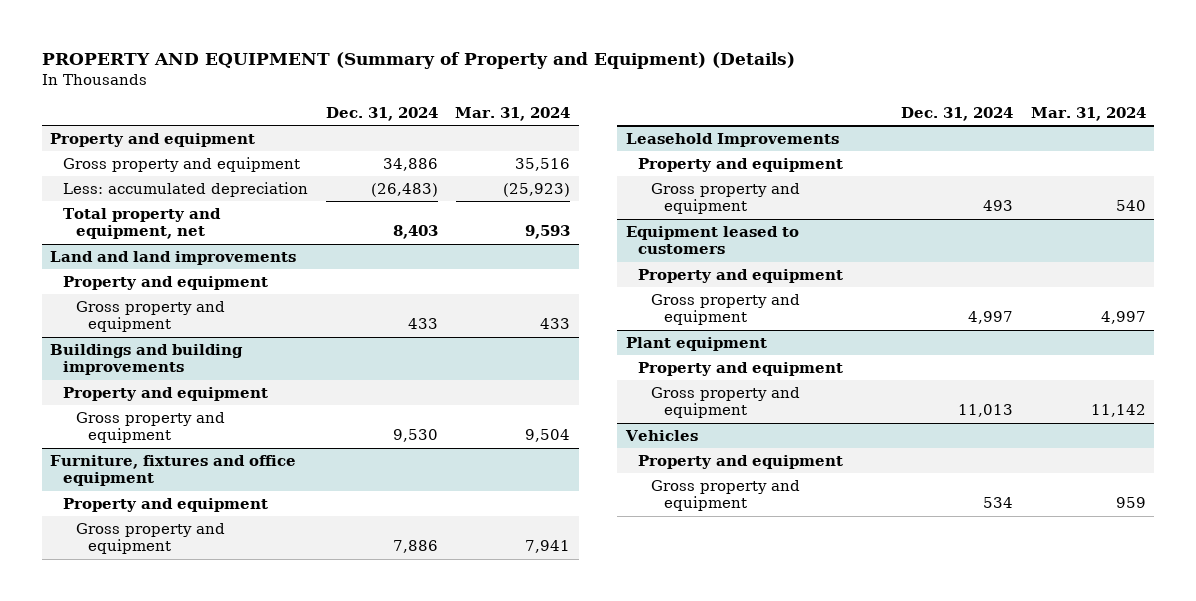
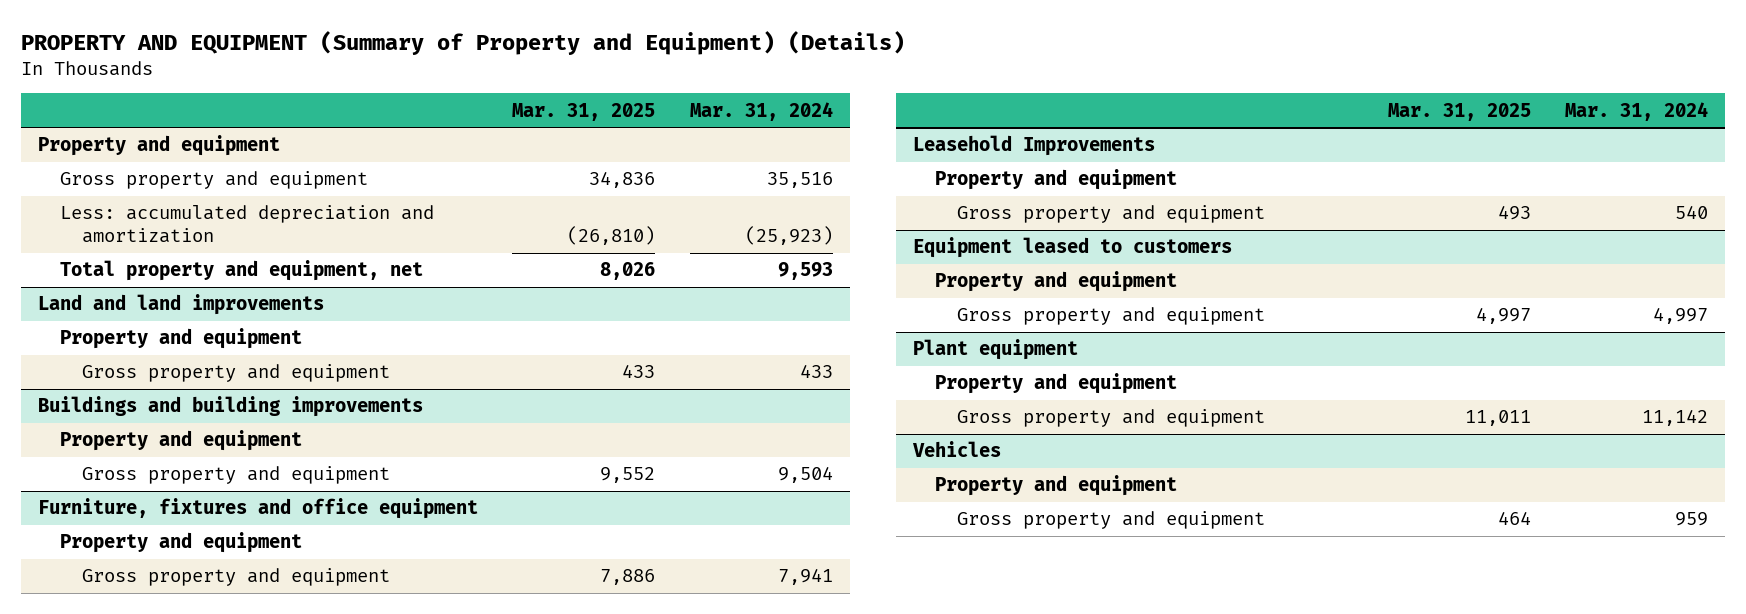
[325,107,438,122] Dec. 31, 2024 -> none
none -> [512,102,656,121] Mar. 31, 2025
[63,182,309,198] Less: accumulated depreciation -> [60,205,435,244] Less: accumulated depreciation and amortization

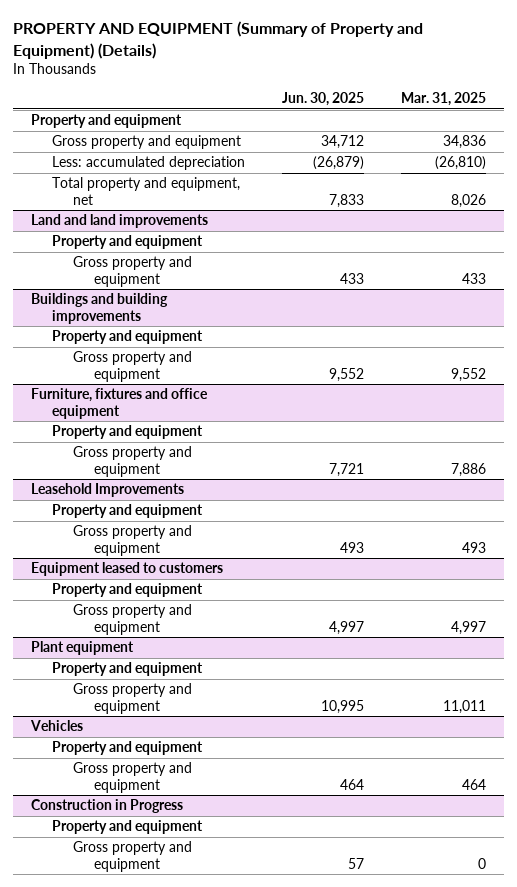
[689,101,833,121] Mar. 31, 2024 -> none
none -> [281,92,364,107] Jun. 30, 2025
[60,205,435,244] Less: accumulated depreciation and amortization -> [51,156,245,171] Less: accumulated depreciation
none -> [31,799,184,814] Construction in Progress
none -> [51,820,203,835] Property and equipment
none -> [72,841,192,873] Gross property and equipment

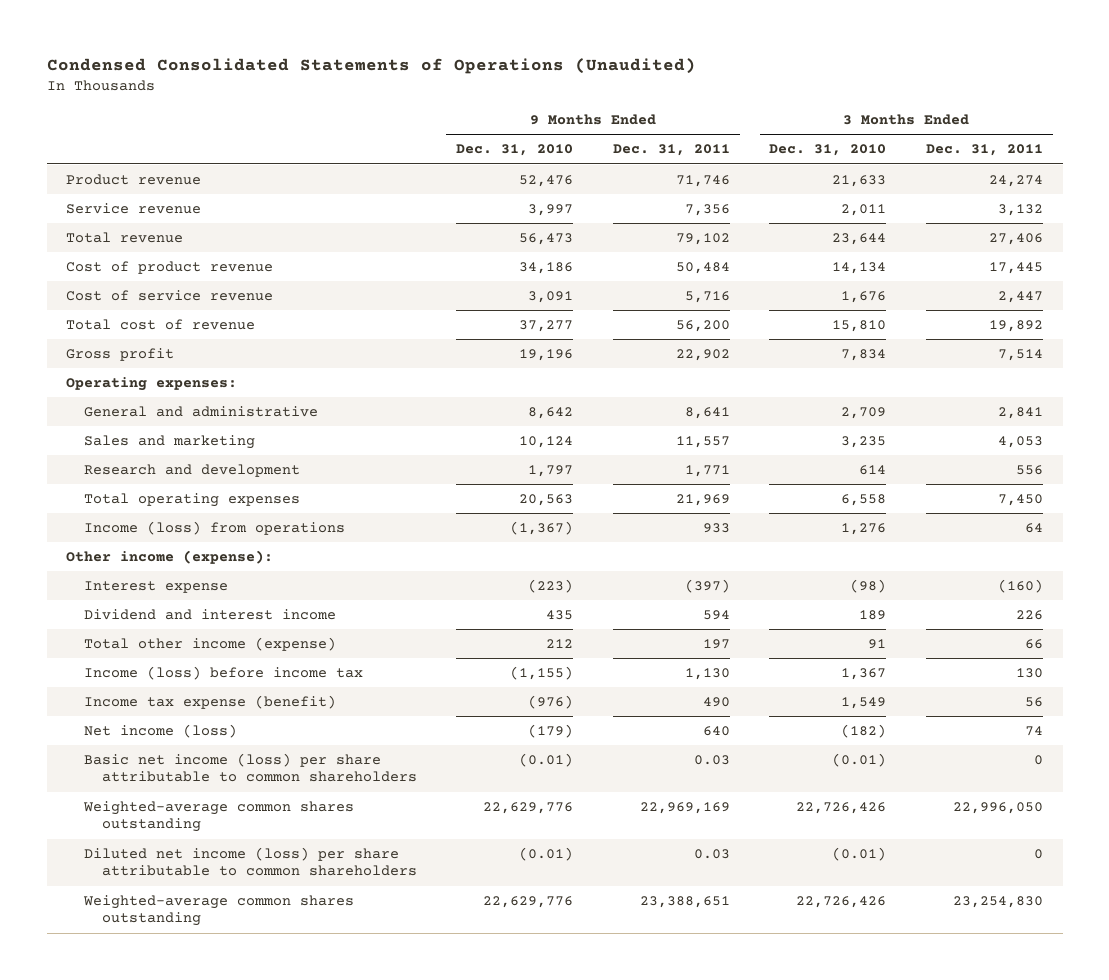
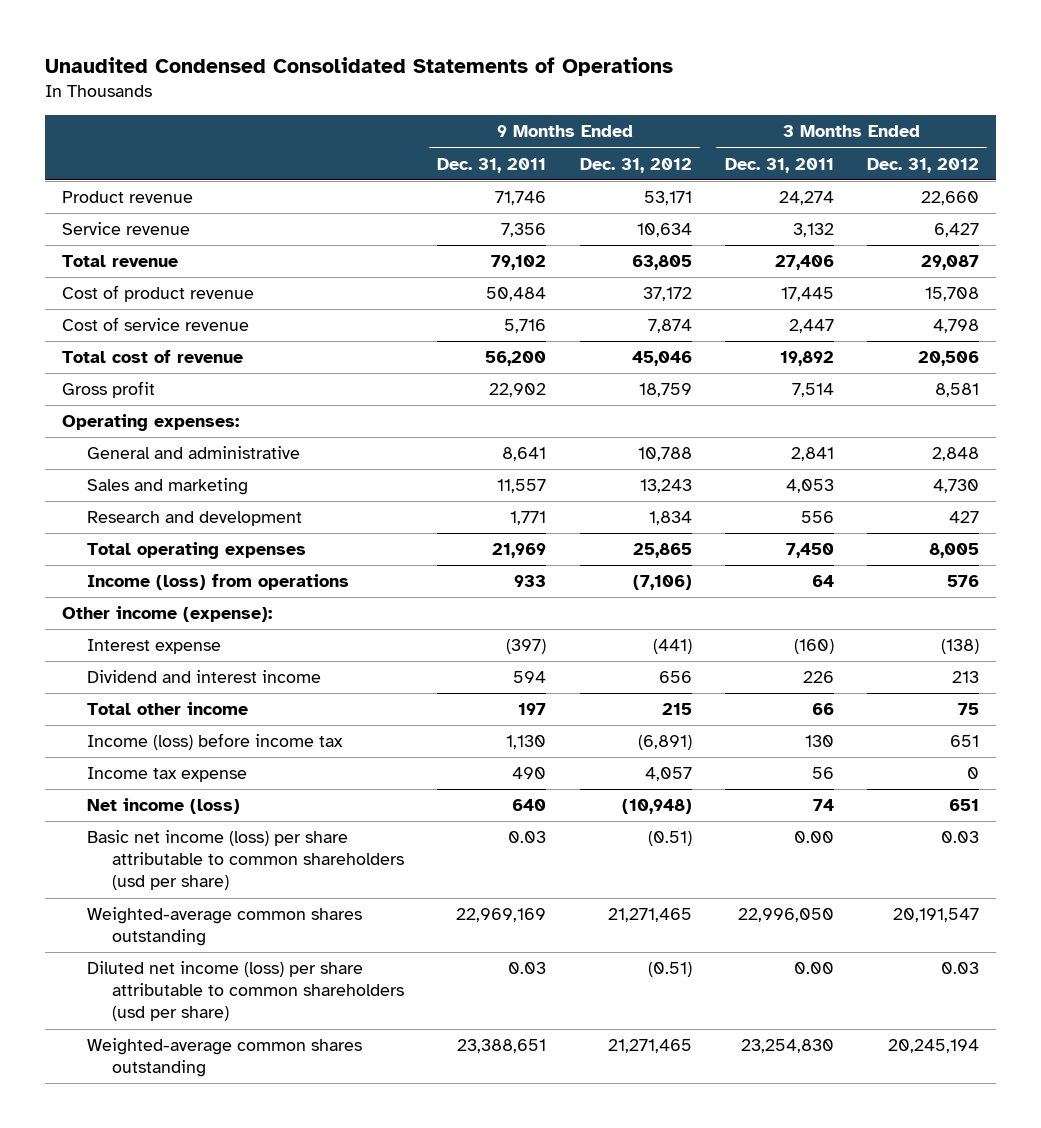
[46,58,696,75] Condensed Consolidated Statements of Operations (Unaudited) -> [45,57,674,77] Unaudited Condensed Consolidated Statements of Operations
[456,144,574,157] Dec. 31, 2010 -> none
[769,144,887,157] Dec. 31, 2010 -> none
none -> [579,157,692,173] Dec. 31, 2012
none -> [866,157,979,173] Dec. 31, 2012
[84,636,337,651] Total other income (expense) -> [87,702,249,716] Total other income
[84,694,337,709] Income tax expense (benefit) -> [87,767,248,783] Income tax expense
[84,752,417,783] Basic net income (loss) per share attributable to common shareholders -> [87,830,405,891] Basic net income (loss) per share attributable to common shareholders (usd per share)
[1033,754,1043,765] 0 -> [793,831,834,844] 0.00
[84,846,417,877] Diluted net income (loss) per share attributable to common shareholders -> [87,961,405,1022] Diluted net income (loss) per share attributable to common shareholders (usd per share)
[1033,848,1043,859] 0 -> [793,962,834,975] 0.00

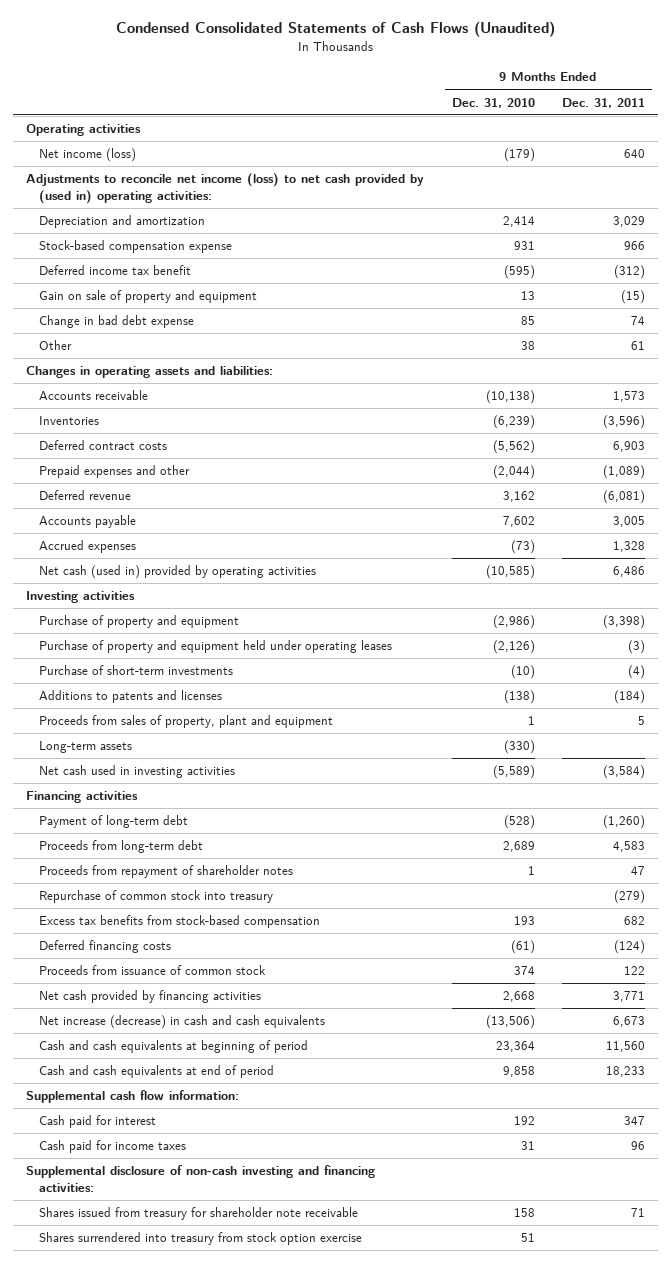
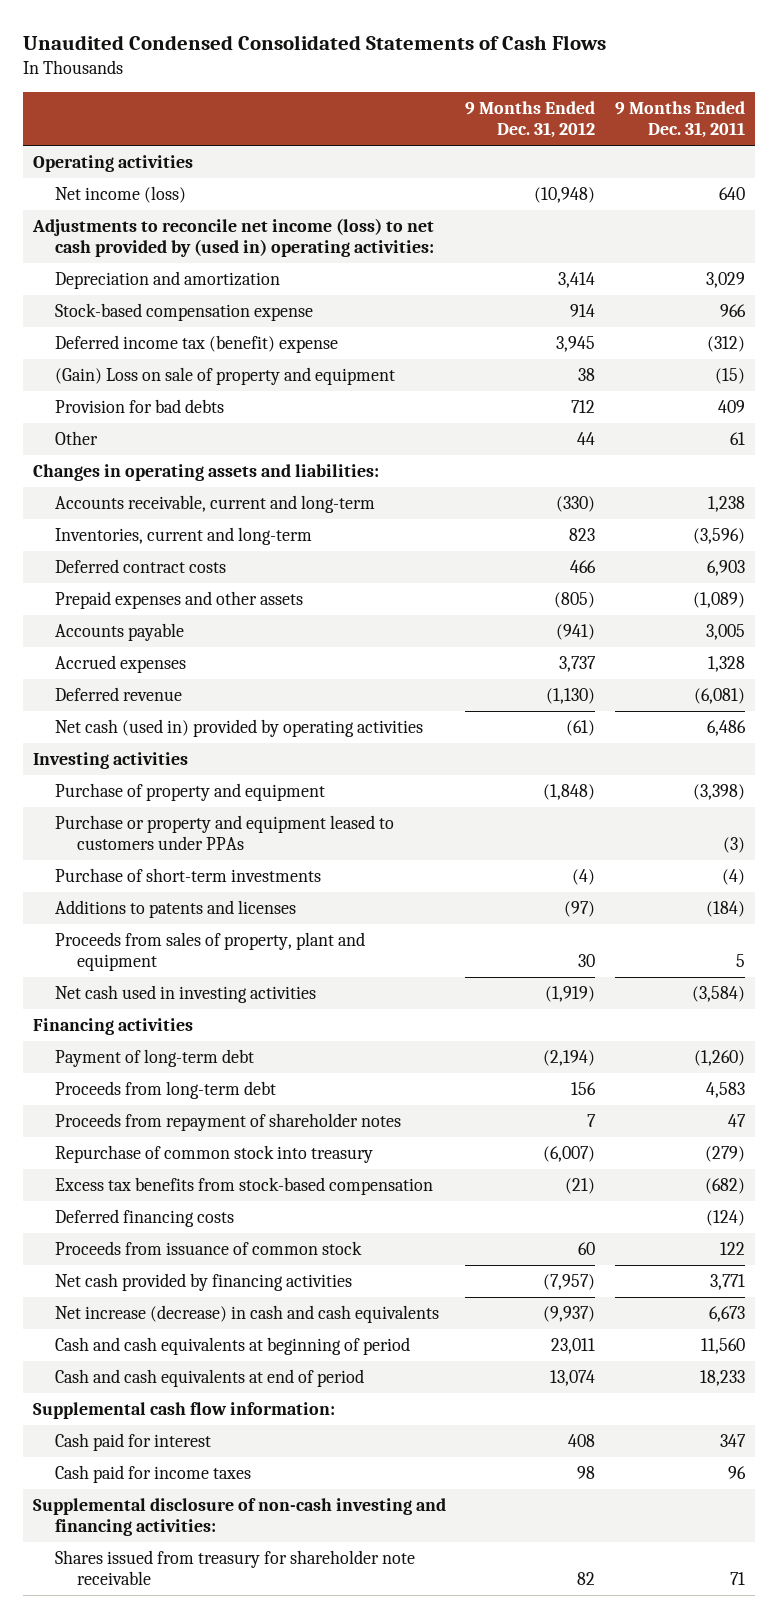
[115,21,555,38] Condensed Consolidated Statements of Cash Flows (Unaudited) -> [22,35,606,51] Unaudited Condensed Consolidated Statements of Cash Flows
[451,97,535,108] Dec. 31, 2010 -> none
none -> [465,101,596,139] 9 Months Ended Dec. 31, 2012
[39,315,195,329] Change in bad debt expense -> none
[39,265,192,276] Deferred income tax benefit -> [54,334,338,353] Deferred income tax (benefit) expense
[39,290,258,304] Gain on sale of property and equipment -> [54,366,395,385] (Gain) Loss on sale of property and equipment
none -> [54,398,224,413] Provision for bad debts
[39,390,149,401] Accounts receivable -> none
none -> [54,494,375,513] Accounts receivable, current and long-term
[39,416,100,426] Inventories -> [54,526,312,545] Inventories, current and long-term
[39,465,191,479] Prepaid expenses and other -> [54,590,303,609] Prepaid expenses and other assets
[39,490,132,501] Deferred revenue -> [54,686,182,701] Deferred revenue
[39,640,393,654] Purchase of property and equipment held under operating leases -> [54,814,394,851] Purchase or property and equipment leased to customers under PPAs
[39,741,133,754] Long-term assets -> none
[623,916,645,926] 682 -> [705,1177,746,1194] (682)
[39,1232,363,1246] Shares surrendered into treasury from stock option exercise -> none

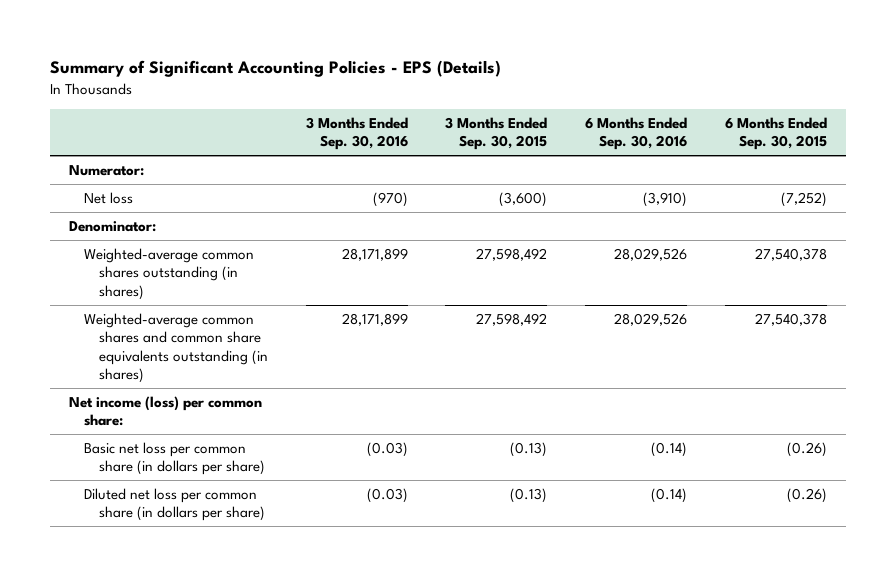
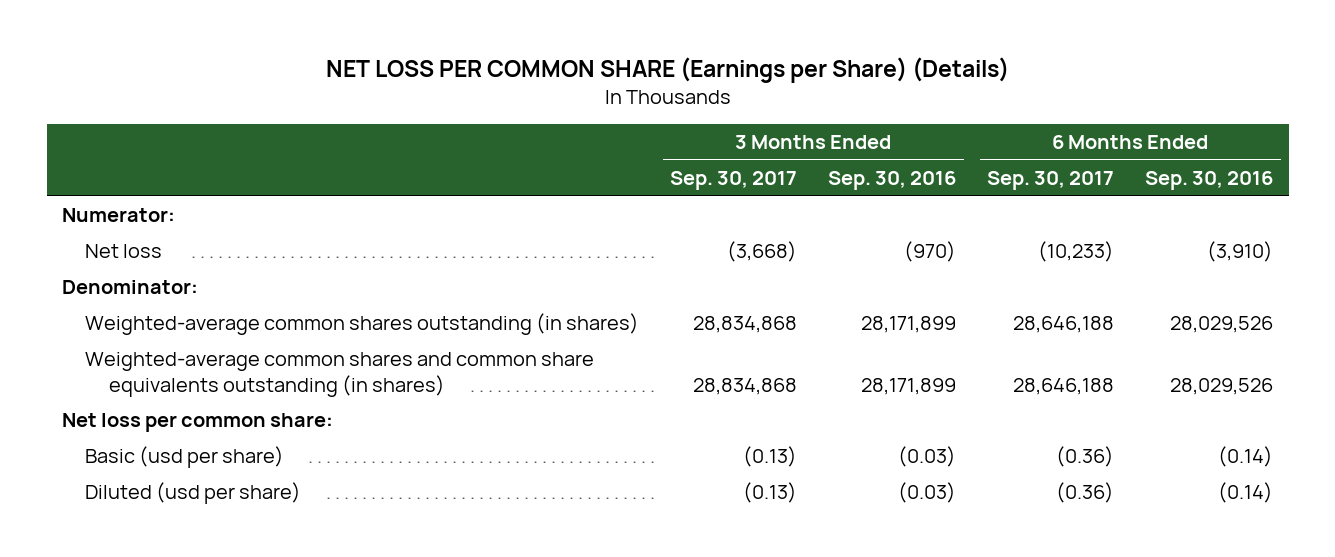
[50,60,502,78] Summary of Significant Accounting Policies - EPS (Details) -> [325,57,1009,84] NET LOSS PER COMMON SHARE (Earnings per Share) (Details)
[445,116,548,150] 3 Months Ended Sep. 30, 2015 -> none
[724,116,827,150] 6 Months Ended Sep. 30, 2015 -> none
none -> [670,170,798,190] Sep. 30, 2017
none -> [987,170,1115,190] Sep. 30, 2017
[68,396,262,427] Net income (loss) per common share: -> [62,413,334,433] Net loss per common share:
[83,442,265,476] Basic net loss per common share (in dollars per share) -> [85,446,285,469] Basic (usd per share)
[83,488,265,522] Diluted net loss per common share (in dollars per share) -> [85,482,302,505] Diluted (usd per share)

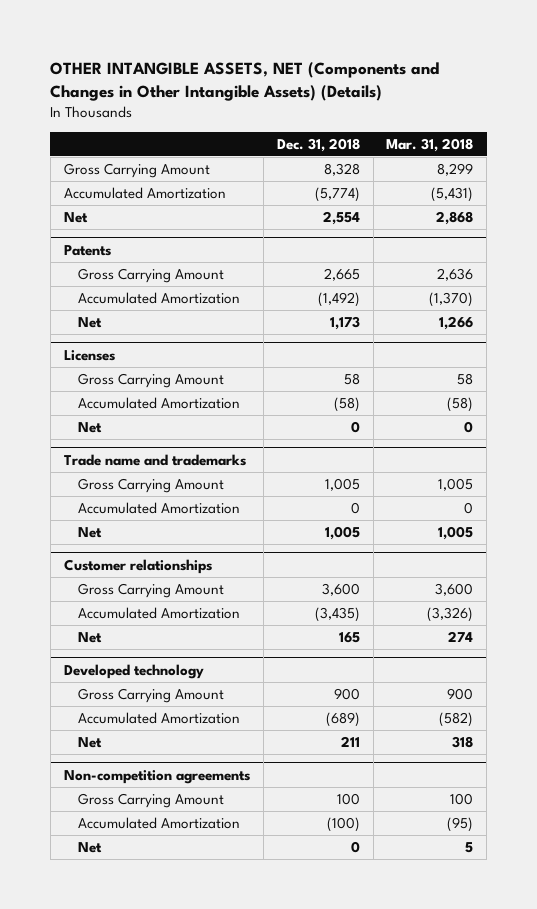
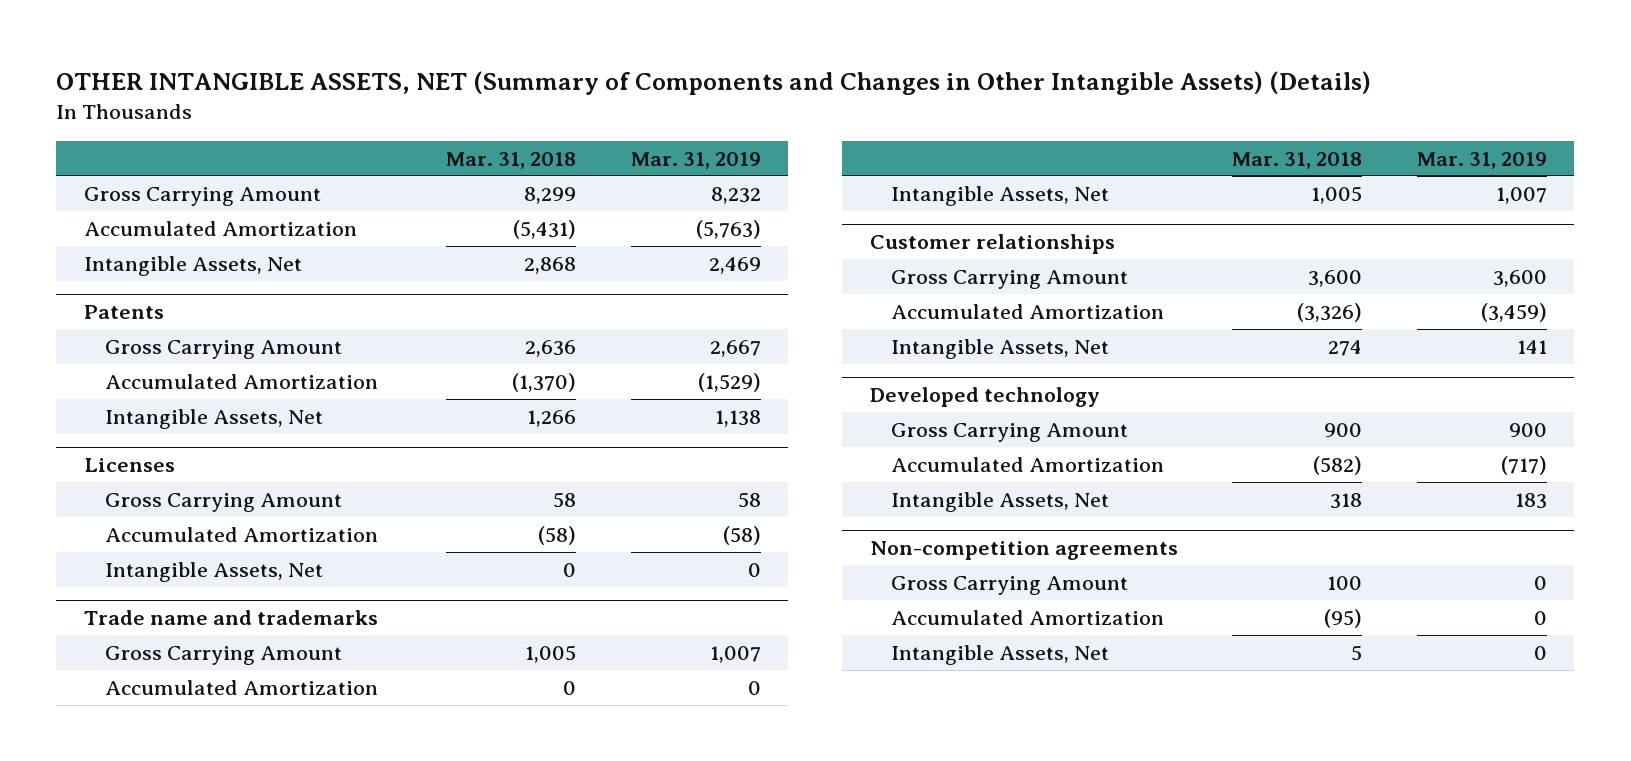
[50,61,440,101] OTHER INTANGIBLE ASSETS, NET (Components and Changes in Other Intangible Assets) (Details) -> [56,70,1372,95] OTHER INTANGIBLE ASSETS, NET (Summary of Components and Changes in Other Intangible Assets) (Details)
[276,137,360,152] Dec. 31, 2018 -> none
none -> [631,151,762,169] Mar. 31, 2019
[63,211,88,223] Net -> [83,255,302,276] Intangible Assets, Net
[77,316,102,328] Net -> [104,408,323,429] Intangible Assets, Net
[77,421,102,433] Net -> [104,561,323,582] Intangible Assets, Net
[77,526,102,538] Net -> [890,185,1109,206] Intangible Assets, Net
[77,631,102,643] Net -> [890,338,1109,359] Intangible Assets, Net
[77,736,102,748] Net -> [890,491,1109,512] Intangible Assets, Net
[77,841,102,853] Net -> [890,644,1109,665] Intangible Assets, Net

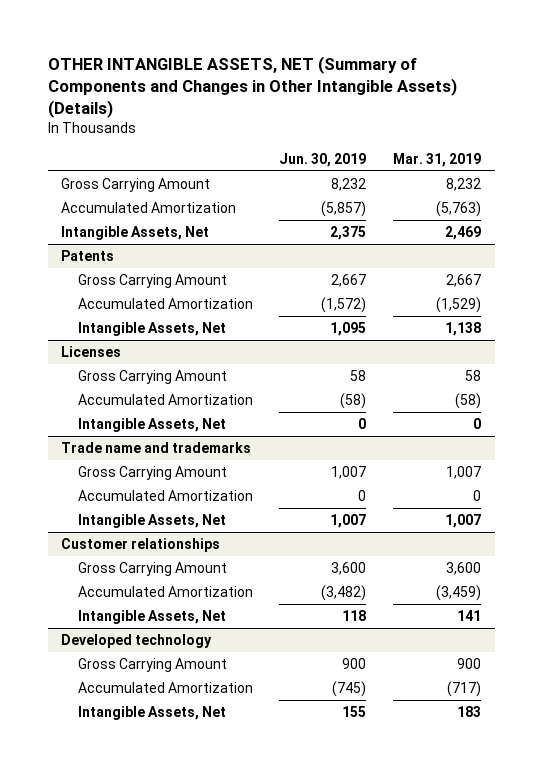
[446,151,577,169] Mar. 31, 2018 -> none
none -> [279,153,367,168] Jun. 30, 2019
[869,541,1178,561] Non-competition agreements -> none
[890,575,1128,595] Gross Carrying Amount -> none
[890,609,1164,625] Accumulated Amortization -> none
[890,644,1109,665] Intangible Assets, Net -> none

